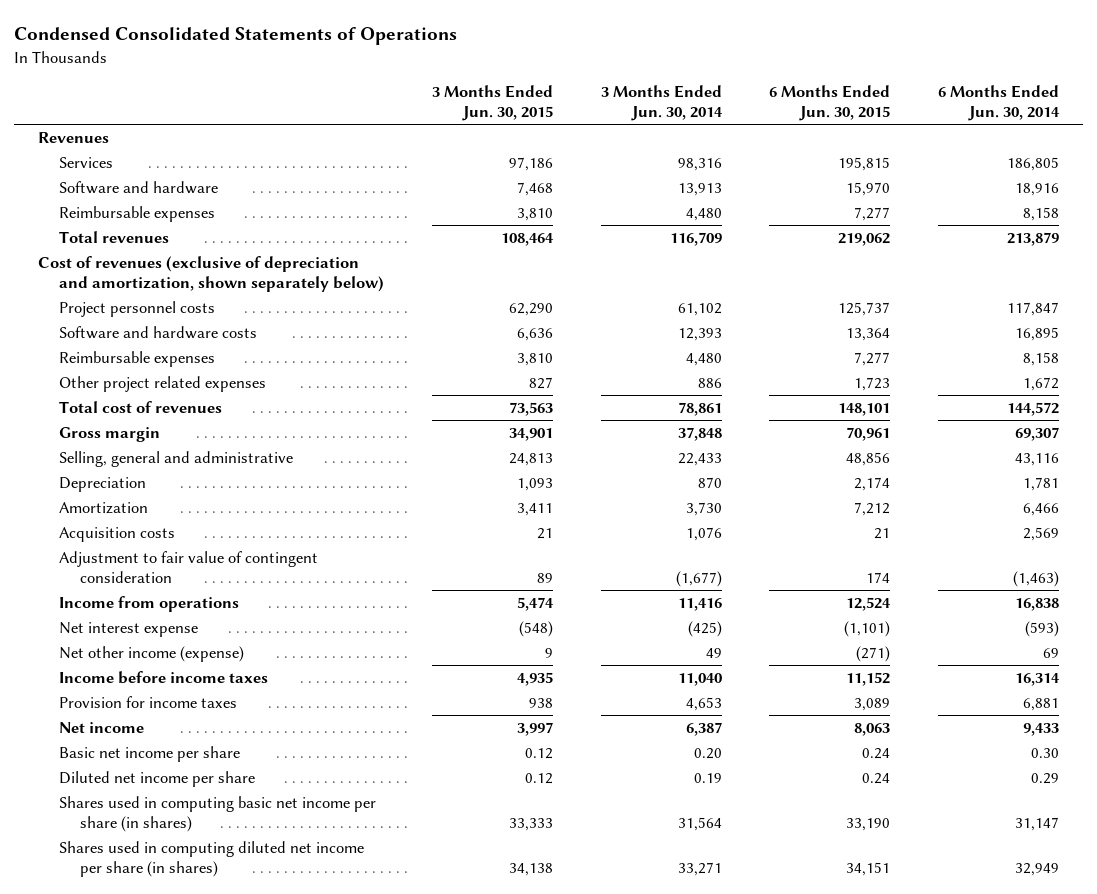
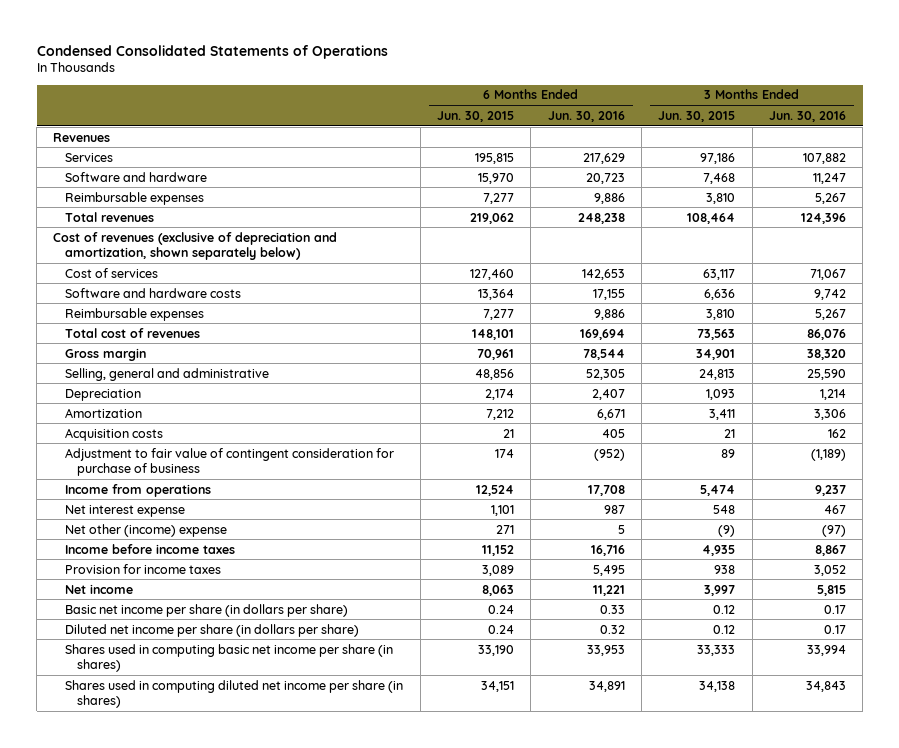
[600,85,723,122] 3 Months Ended Jun. 30, 2014 -> none
[938,85,1061,122] 6 Months Ended Jun. 30, 2014 -> none
none -> [547,110,625,122] Jun. 30, 2016
none -> [768,110,846,122] Jun. 30, 2016
[59,300,216,317] Project personnel costs -> [65,267,159,278] Cost of services
[508,302,553,316] 62,290 -> [703,268,736,280] 63,117
[838,301,891,316] 125,737 -> [470,268,515,280] 127,460
[59,375,267,392] Other project related expenses -> none
[59,550,319,583] Adjustment to fair value of contingent consideration -> [65,447,395,477] Adjustment to fair value of contingent consideration for purchase of business
[518,620,553,637] (548) -> [713,504,736,514] 548
[844,620,891,637] (1,101) -> [491,504,515,516] 1,101
[59,645,245,662] Net other income (expense) -> [65,523,228,537] Net other (income) expense
[544,647,553,658] 9 -> [718,524,736,537] (9)
[856,645,891,662] (271) -> [496,524,515,534] 271
[59,745,241,762] Basic net income per share -> [65,603,349,617] Basic net income per share (in dollars per share)
[59,770,256,787] Diluted net income per share -> [65,623,360,637] Diluted net income per share (in dollars per share)

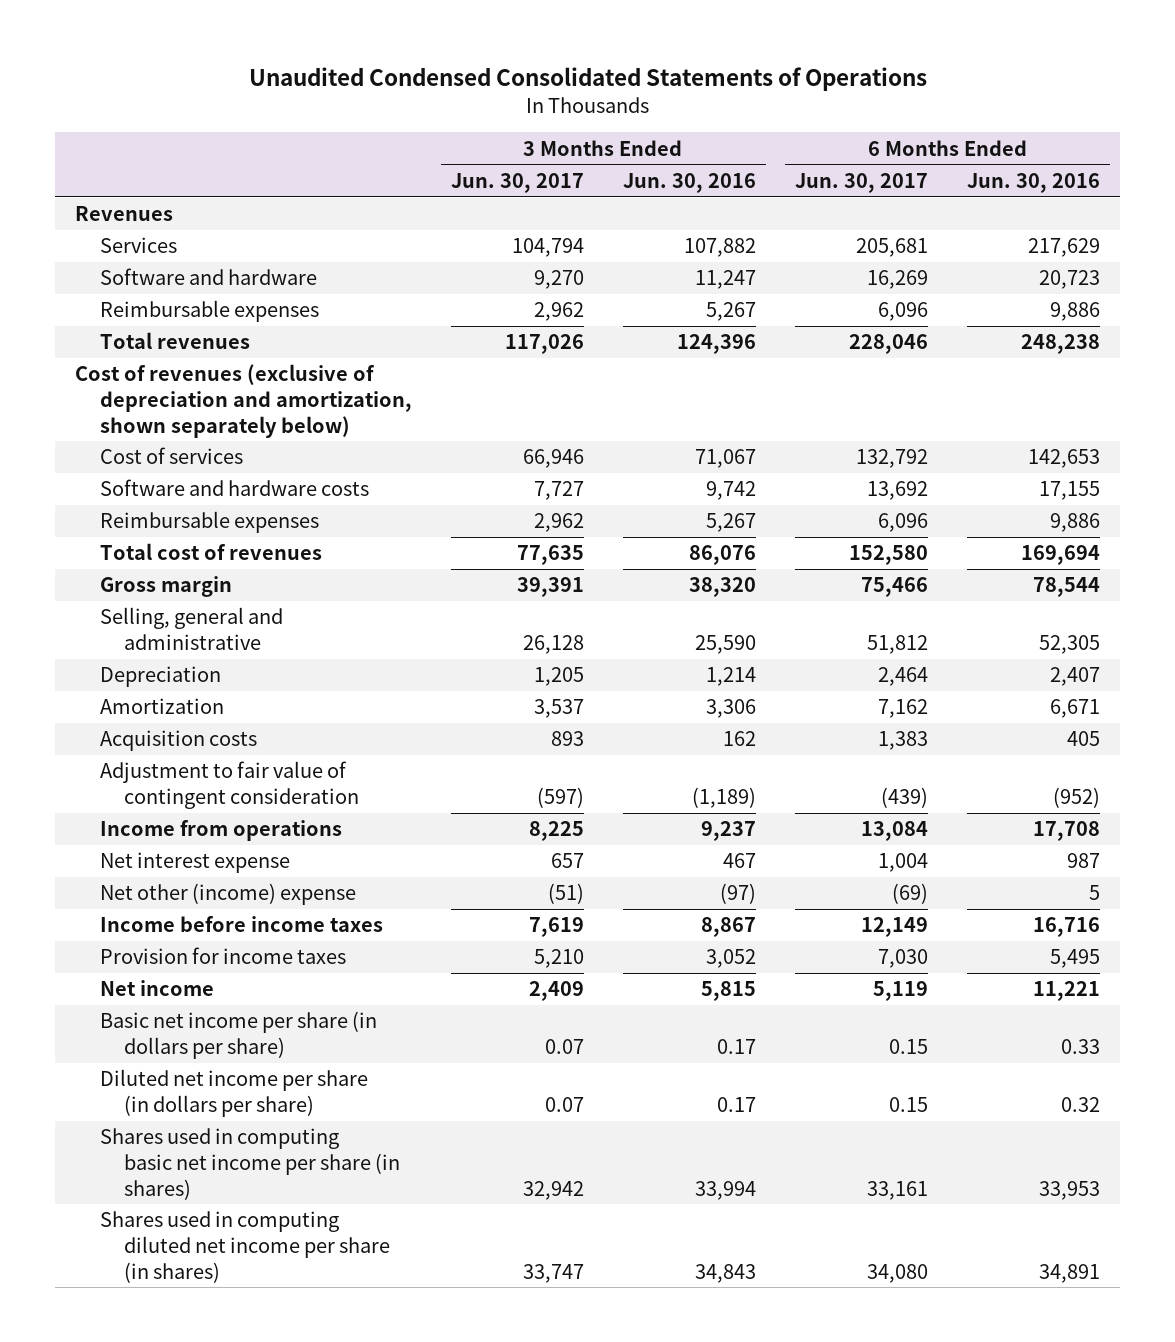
[36,44,388,59] Condensed Consolidated Statements of Operations -> [248,67,927,92] Unaudited Condensed Consolidated Statements of Operations
[437,110,515,122] Jun. 30, 2015 -> none
[658,110,736,122] Jun. 30, 2015 -> none
none -> [450,172,584,193] Jun. 30, 2017
none -> [794,172,928,193] Jun. 30, 2017
[65,447,395,477] Adjustment to fair value of contingent consideration for purchase of business -> [99,761,360,809] Adjustment to fair value of contingent consideration

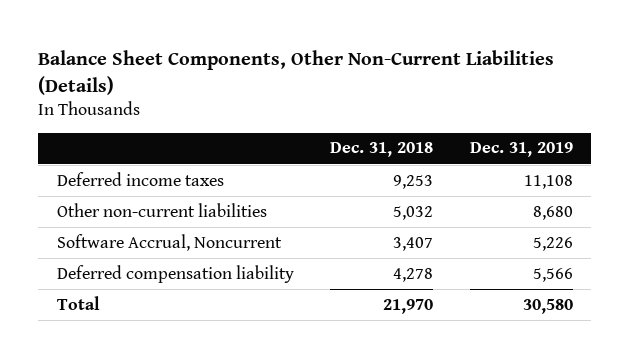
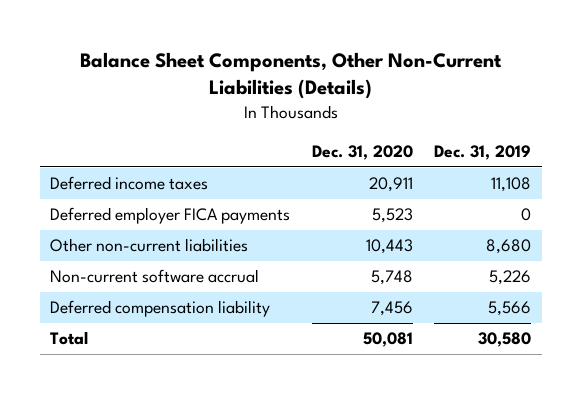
[330,142,434,158] Dec. 31, 2018 -> none
none -> [311,145,413,161] Dec. 31, 2020
none -> [50,207,291,225] Deferred employer FICA payments
[56,233,282,251] Software Accrual, Noncurrent -> [50,269,260,284] Non-current software accrual

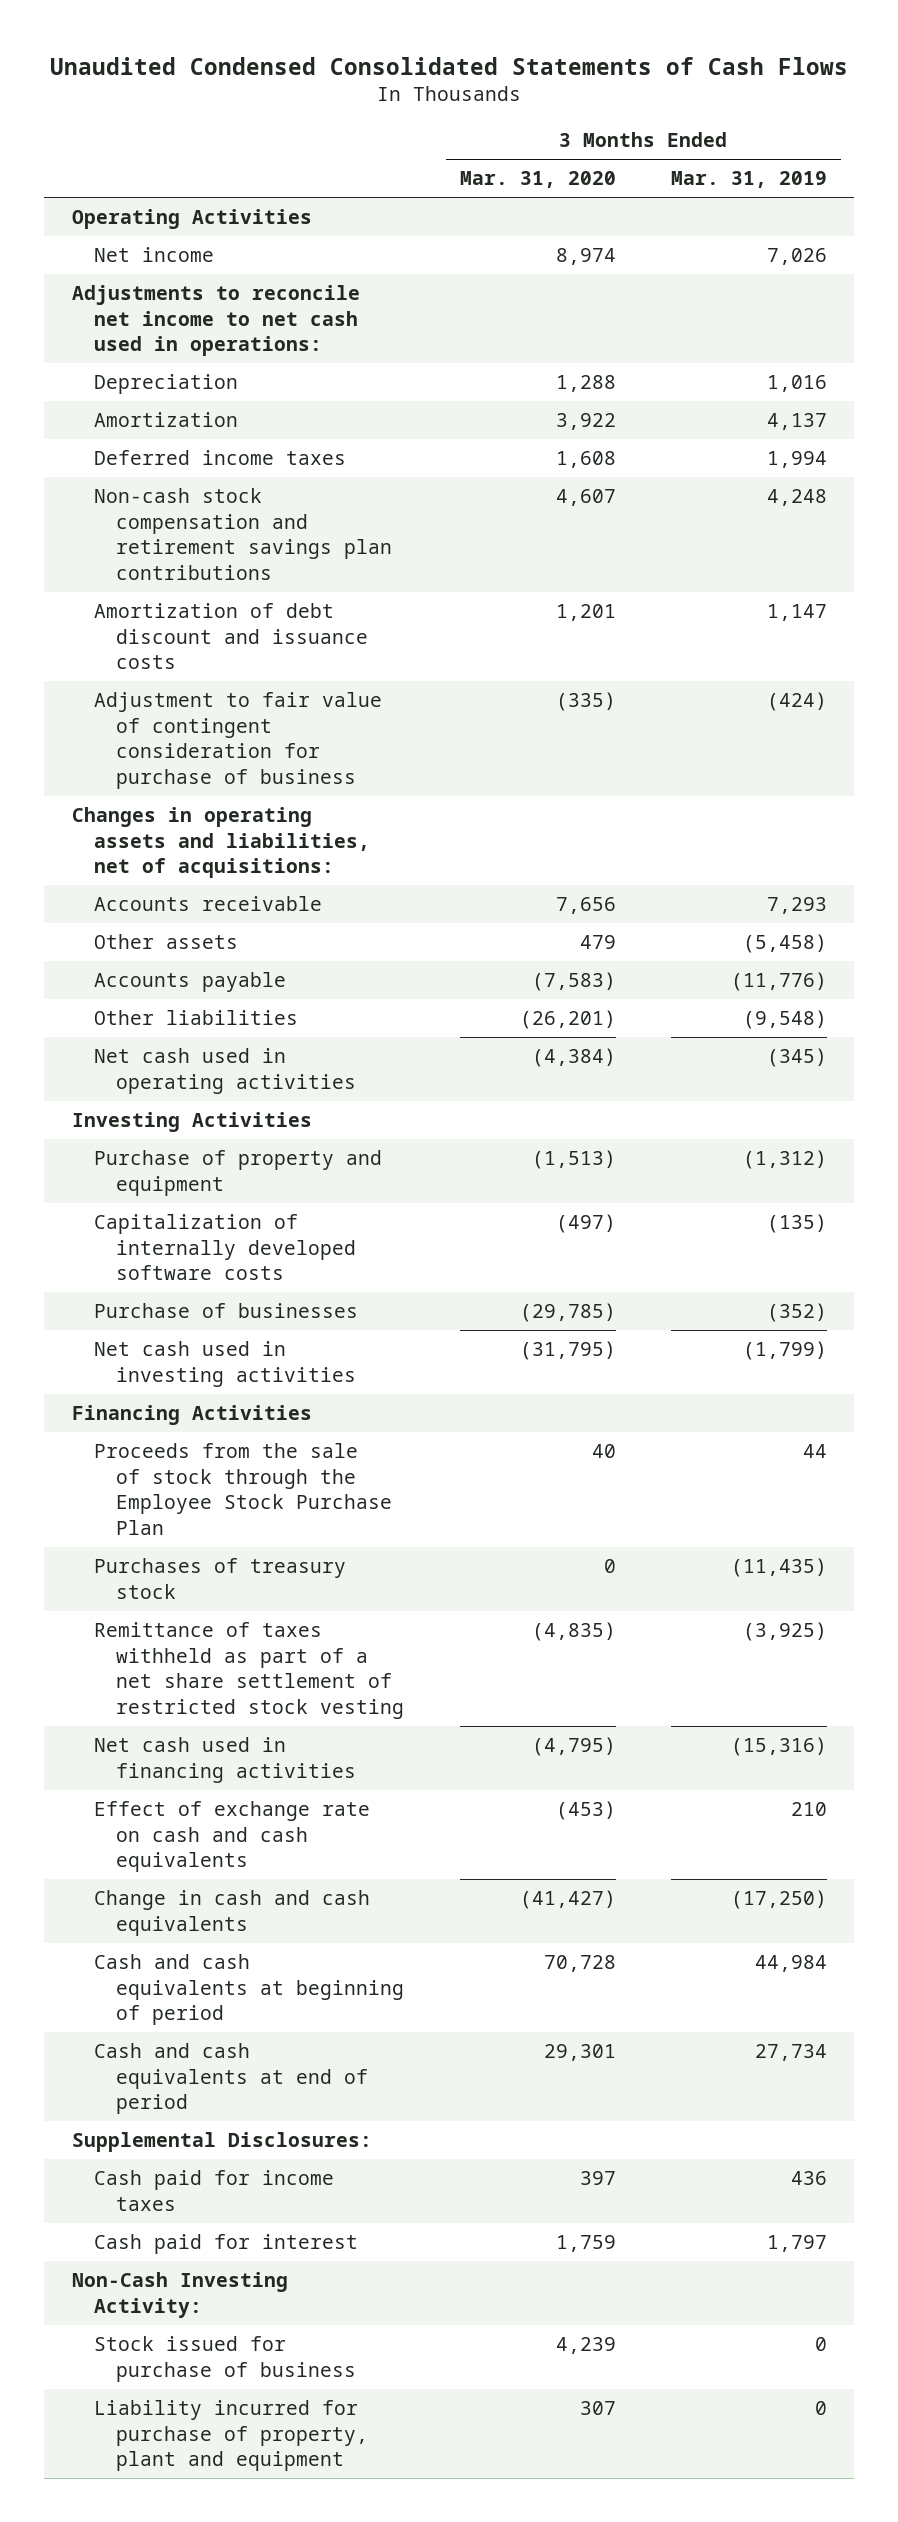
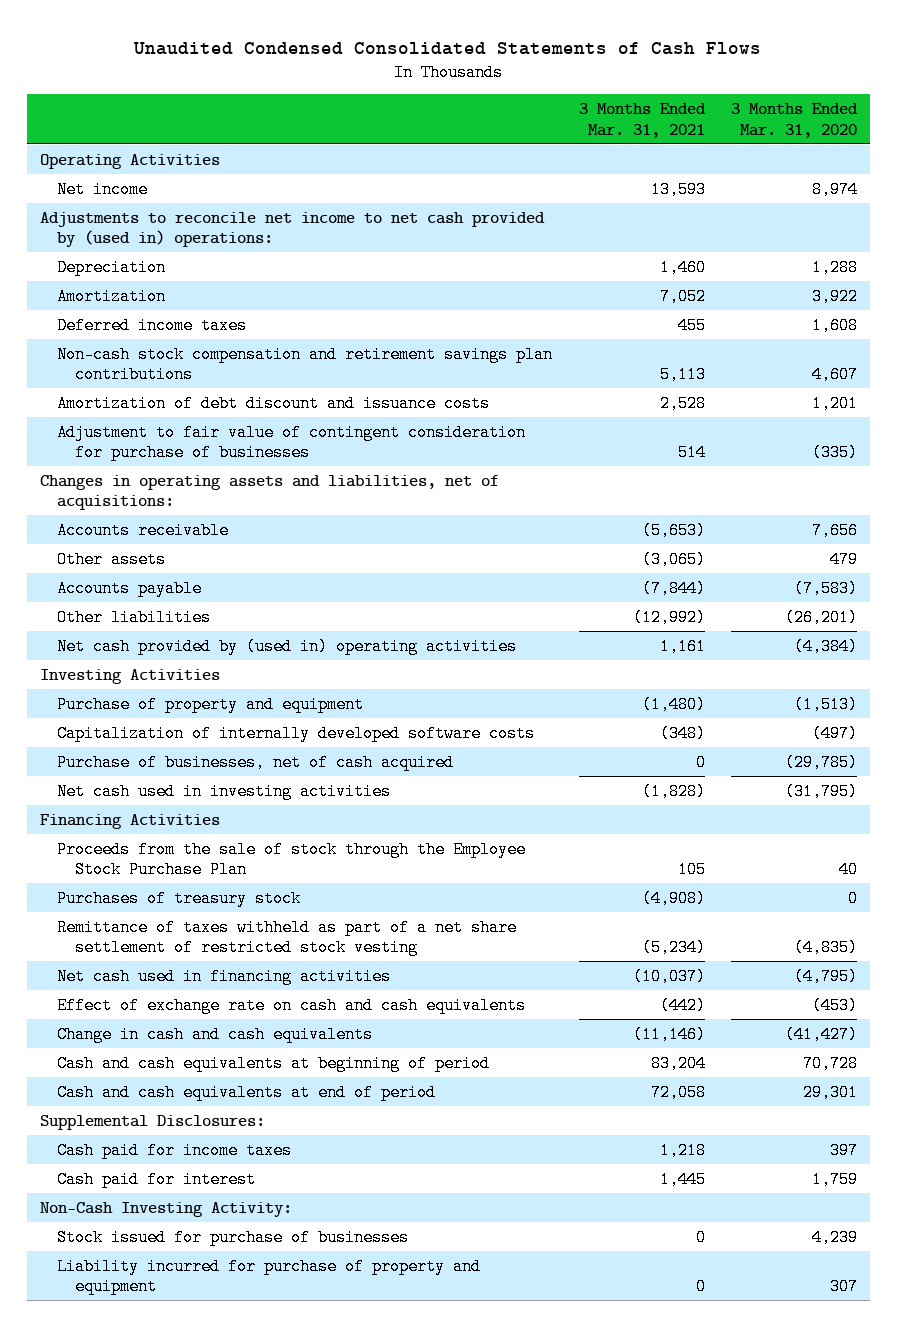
[670,171,827,189] Mar. 31, 2019 -> none
none -> [578,103,706,138] 3 Months Ended Mar. 31, 2021
[71,285,360,357] Adjustments to reconcile net income to net cash used in operations: -> [40,211,546,248] Adjustments to reconcile net income to net cash provided by (used in) operations:
[94,692,383,789] Adjustment to fair value of contingent consideration for purchase of business -> [57,423,527,462] Adjustment to fair value of contingent consideration for purchase of businesses
[94,1048,357,1094] Net cash used in operating activities -> [57,637,518,655] Net cash provided by (used in) operating activities
[94,1303,359,1319] Purchase of businesses -> [57,753,455,771] Purchase of businesses, net of cash acquired
[94,2336,357,2382] Stock issued for purchase of business -> [57,1228,410,1246] Stock issued for purchase of businesses
[94,2400,369,2472] Liability incurred for purchase of property, plant and equipment -> [57,1257,482,1296] Liability incurred for purchase of property and equipment

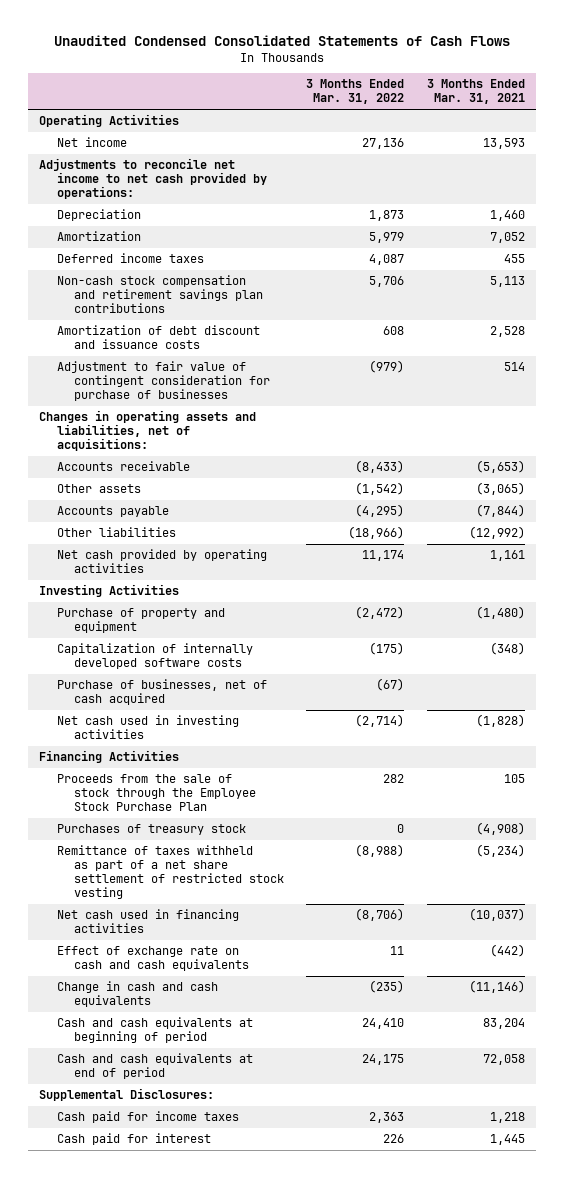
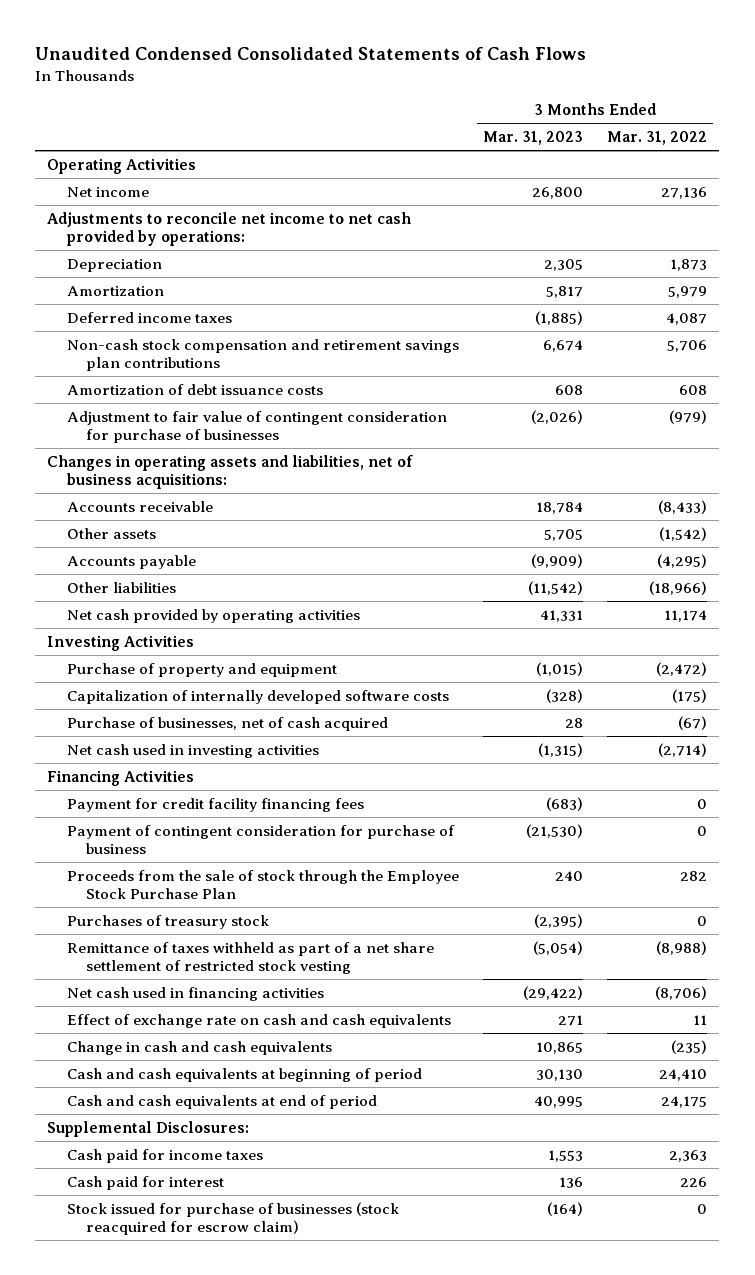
[426,79,525,105] 3 Months Ended Mar. 31, 2021 -> none
none -> [483,131,584,146] Mar. 31, 2023
[56,325,260,350] Amortization of debt discount and issuance costs -> [66,383,323,395] Amortization of debt issuance costs
[39,410,257,452] Changes in operating assets and liabilities, net of acquisitions: -> [47,454,414,490] Changes in operating assets and liabilities, net of business acquisitions:
none -> [66,797,364,812] Payment for credit facility financing fees
none -> [66,824,455,855] Payment of contingent consideration for purchase of business
none -> [66,1201,399,1236] Stock issued for purchase of businesses (stock reacquired for escrow claim)

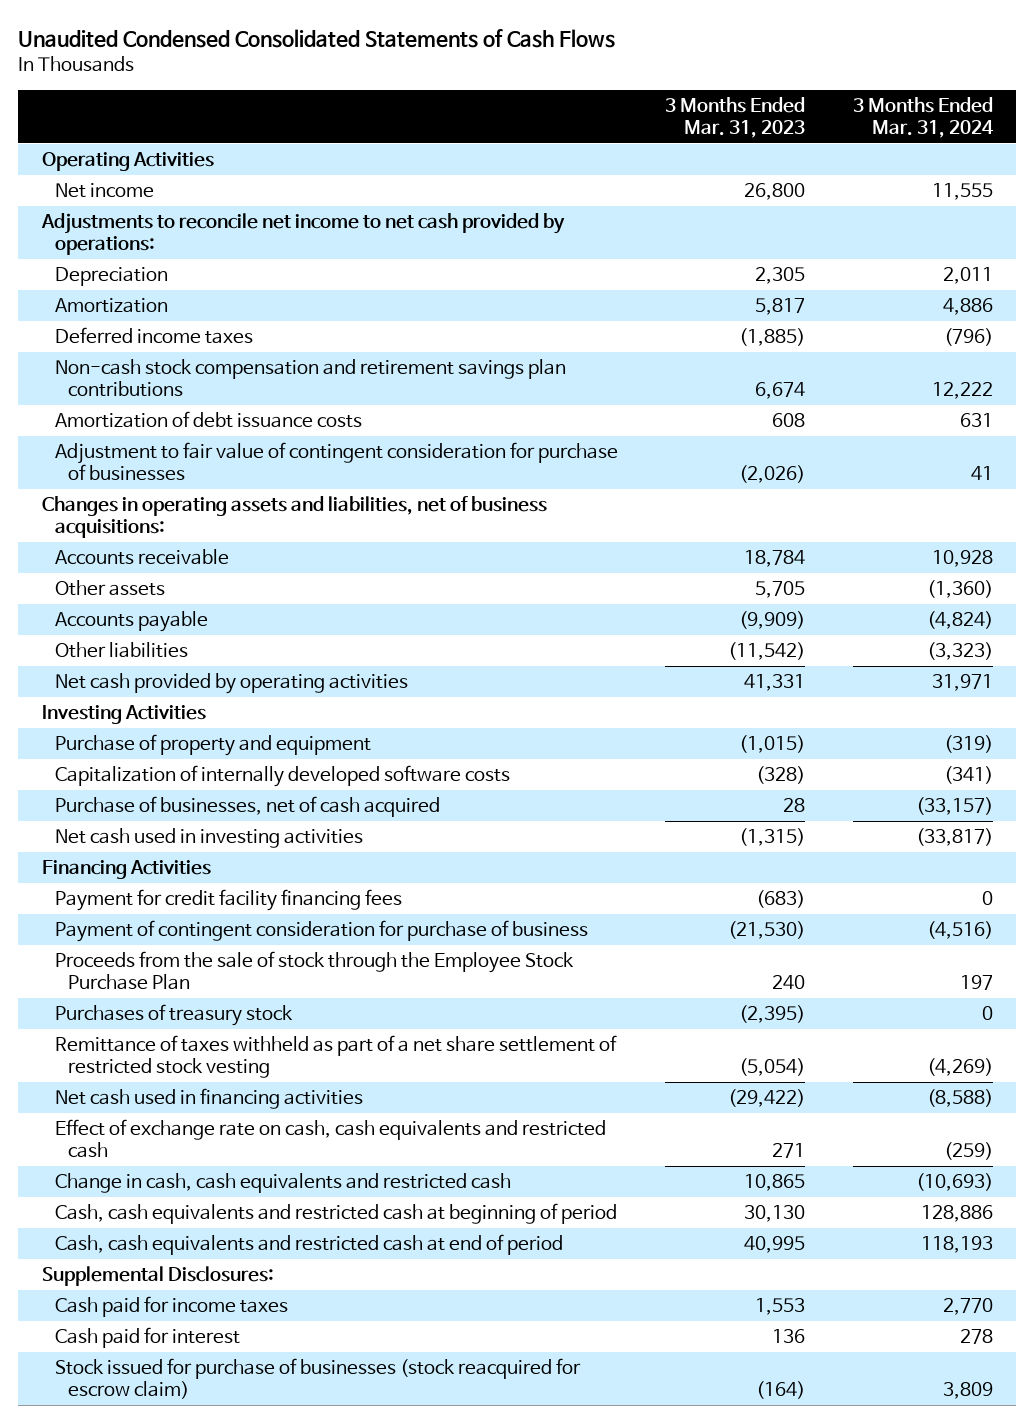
[607,131,708,146] Mar. 31, 2022 -> none
none -> [852,96,994,139] 3 Months Ended Mar. 31, 2024
[66,1013,451,1028] Effect of exchange rate on cash and cash equivalents -> [54,1118,606,1159] Effect of exchange rate on cash, cash equivalents and restricted cash
[66,1040,332,1055] Change in cash and cash equivalents -> [54,1172,511,1193] Change in cash, cash equivalents and restricted cash
[66,1067,422,1082] Cash and cash equivalents at beginning of period -> [54,1202,617,1224] Cash, cash equivalents and restricted cash at beginning of period
[66,1094,377,1109] Cash and cash equivalents at end of period -> [54,1233,563,1255] Cash, cash equivalents and restricted cash at end of period

